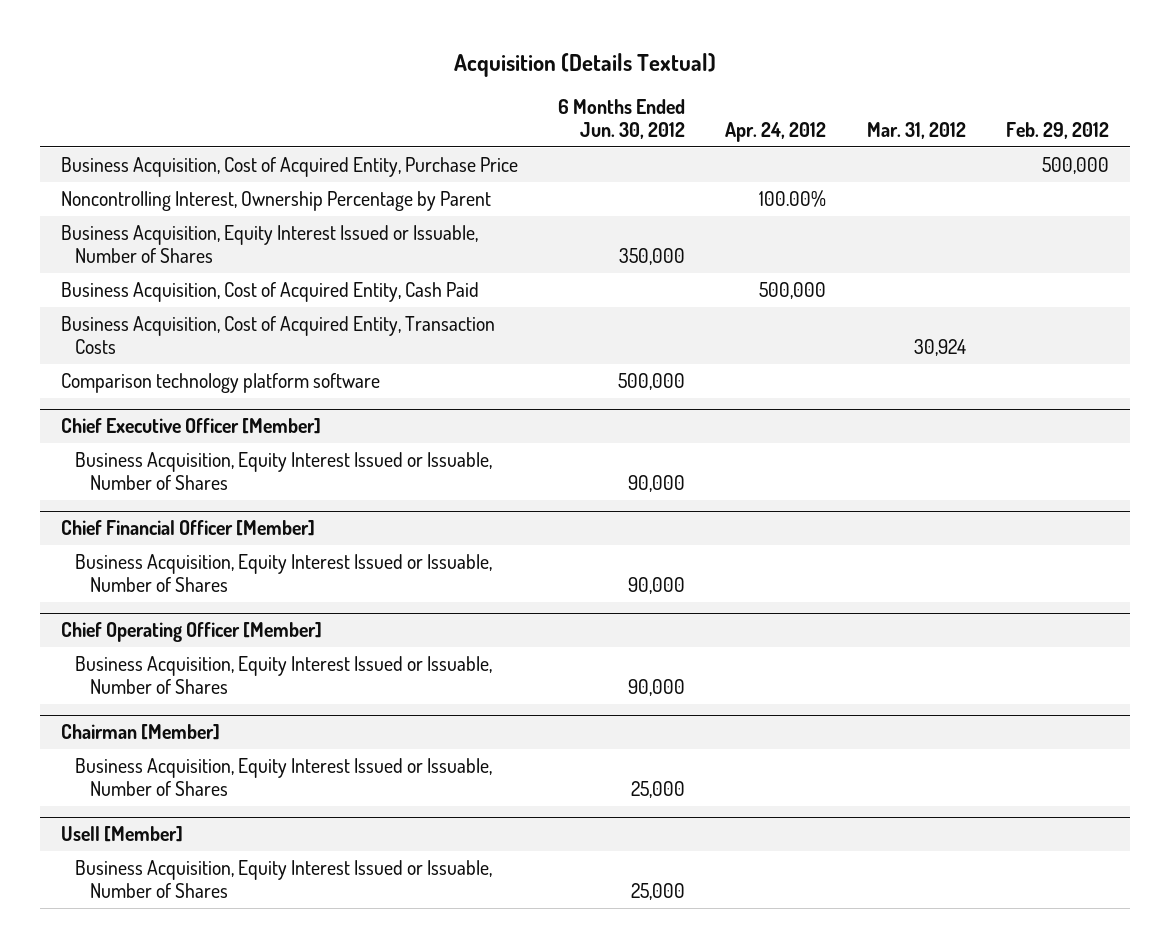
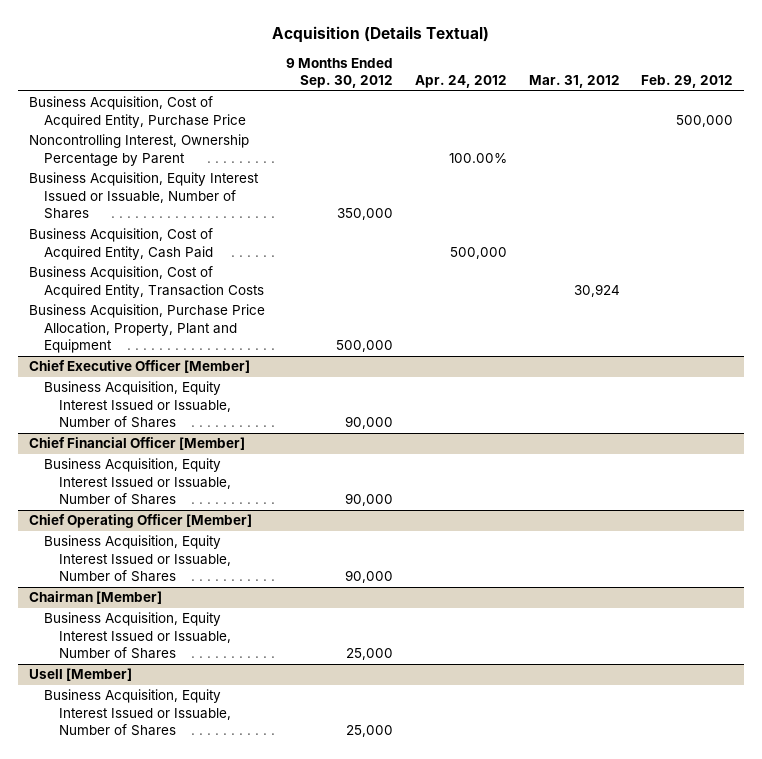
[558,99,686,139] 6 Months Ended Jun. 30, 2012 -> none
none -> [286,57,394,89] 9 Months Ended Sep. 30, 2012
[60,373,380,394] Comparison technology platform software -> [28,304,265,354] Business Acquisition, Purchase Price Allocation, Property, Plant and Equipment

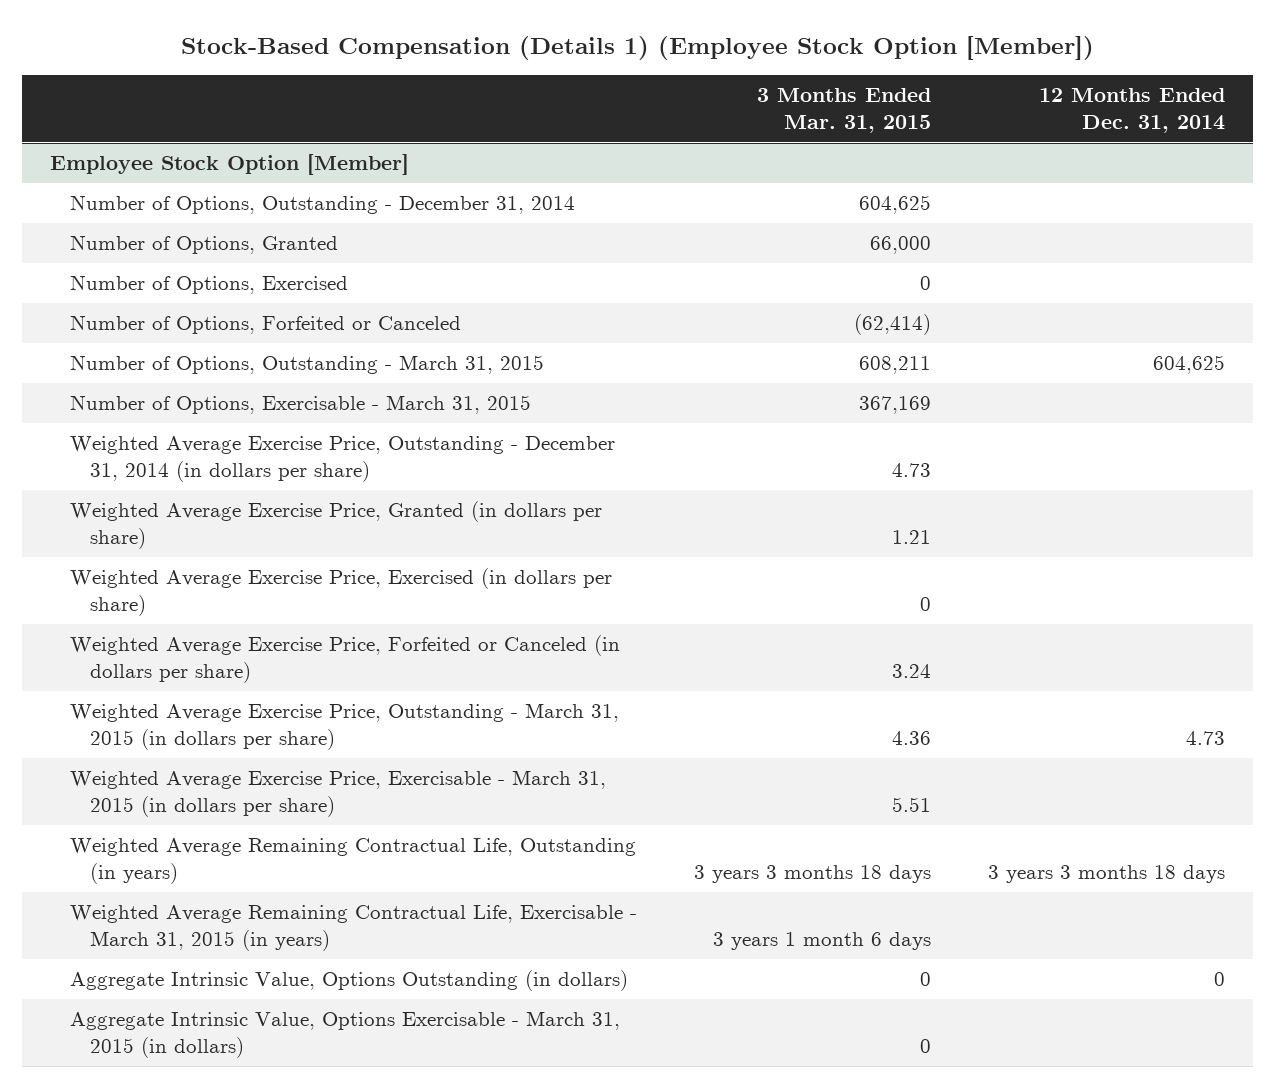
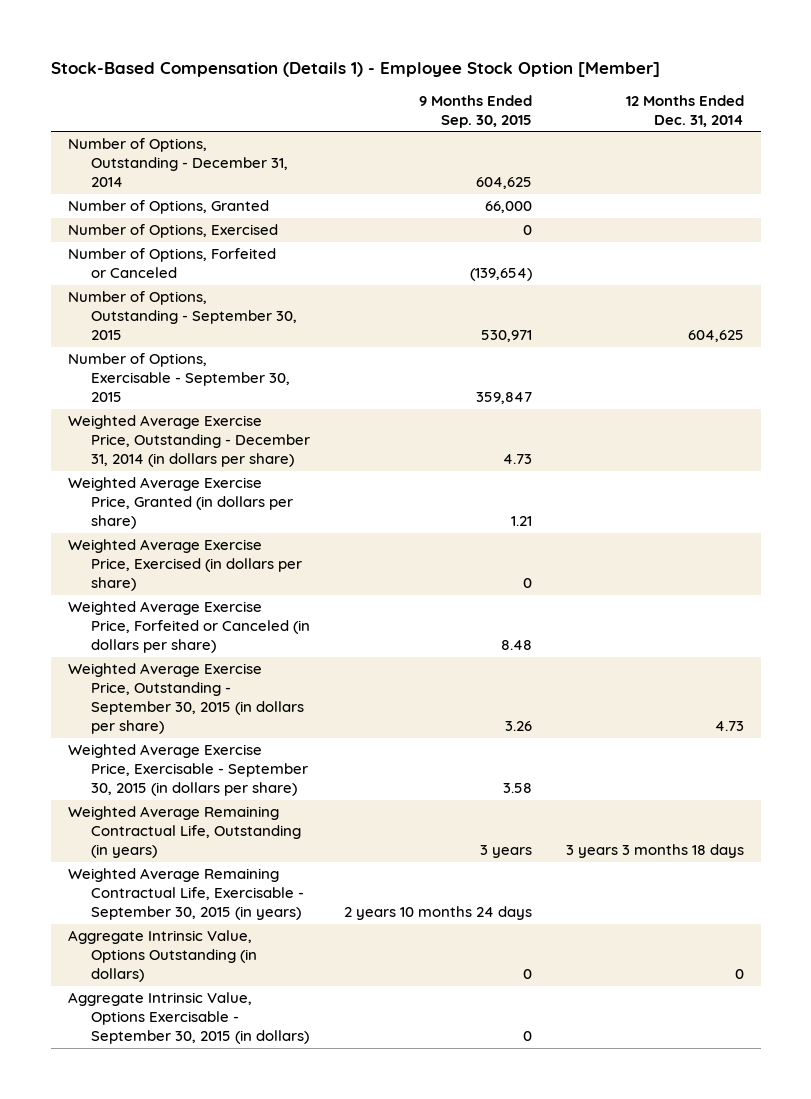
[180,36,1094,61] Stock-Based Compensation (Details 1) (Employee Stock Option [Member]) -> [50,61,660,77] Stock-Based Compensation (Details 1) - Employee Stock Option [Member]
[756,88,931,133] 3 Months Ended Mar. 31, 2015 -> none
none -> [418,94,532,128] 9 Months Ended Sep. 30, 2015
[50,154,410,176] Employee Stock Option [Member] -> none
[69,355,544,375] Number of Options, Outstanding - March 31, 2015 -> [67,291,297,341] Number of Options, Outstanding - September 30, 2015
[69,395,531,415] Number of Options, Exercisable - March 31, 2015 -> [67,353,290,403] Number of Options, Exercisable - September 30, 2015
[69,703,619,750] Weighted Average Exercise Price, Outstanding - March 31, 2015 (in dollars per share) -> [67,663,304,735] Weighted Average Exercise Price, Outstanding - September 30, 2015 (in dollars per share)
[69,770,606,817] Weighted Average Exercise Price, Exercisable - March 31, 2015 (in dollars per share) -> [67,744,308,797] Weighted Average Exercise Price, Exercisable - September 30, 2015 (in dollars per share)
[69,905,637,951] Weighted Average Remaining Contractual Life, Exercisable - March 31, 2015 (in years) -> [67,868,304,921] Weighted Average Remaining Contractual Life, Exercisable - September 30, 2015 (in years)
[69,1011,620,1058] Aggregate Intrinsic Value, Options Exercisable - March 31, 2015 (in dollars) -> [67,992,309,1045] Aggregate Intrinsic Value, Options Exercisable - September 30, 2015 (in dollars)

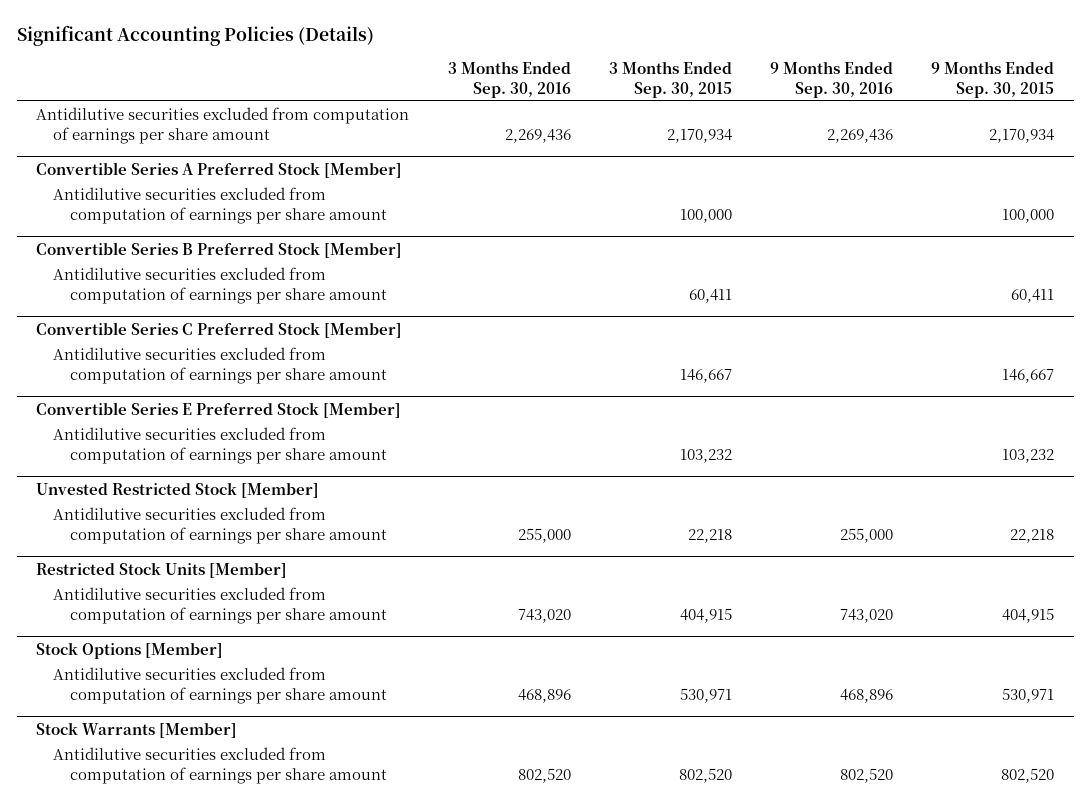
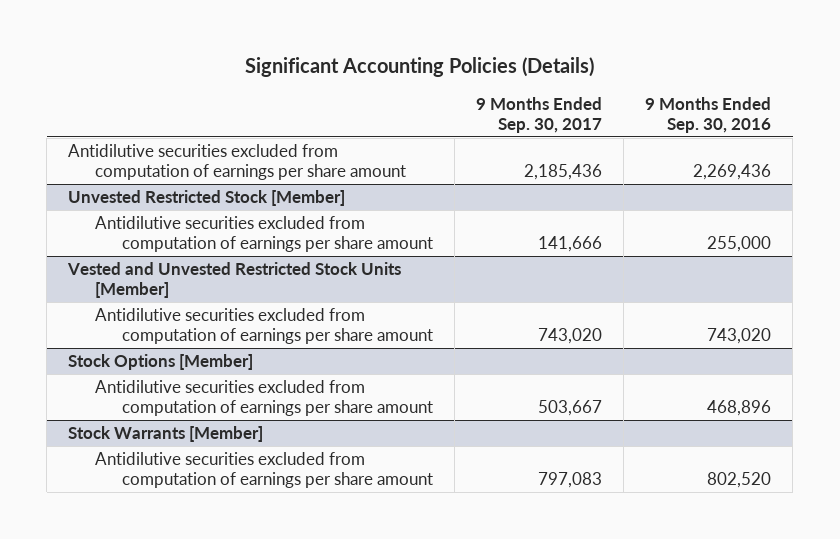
[447,61,571,98] 3 Months Ended Sep. 30, 2016 -> none
[608,61,732,98] 3 Months Ended Sep. 30, 2015 -> none
[931,61,1055,98] 9 Months Ended Sep. 30, 2015 -> none
none -> [475,96,602,133] 9 Months Ended Sep. 30, 2017
[36,161,403,178] Convertible Series A Preferred Stock [Member] -> none
[53,187,387,224] Antidilutive securities excluded from computation of earnings per share amount -> none
[36,241,403,258] Convertible Series B Preferred Stock [Member] -> none
[53,267,387,304] Antidilutive securities excluded from computation of earnings per share amount -> none
[36,321,403,338] Convertible Series C Preferred Stock [Member] -> none
[53,347,387,384] Antidilutive securities excluded from computation of earnings per share amount -> none
[36,401,402,418] Convertible Series E Preferred Stock [Member] -> none
[53,427,387,464] Antidilutive securities excluded from computation of earnings per share amount -> none
[36,561,288,578] Restricted Stock Units [Member] -> [67,262,402,299] Vested and Unvested Restricted Stock Units [Member]

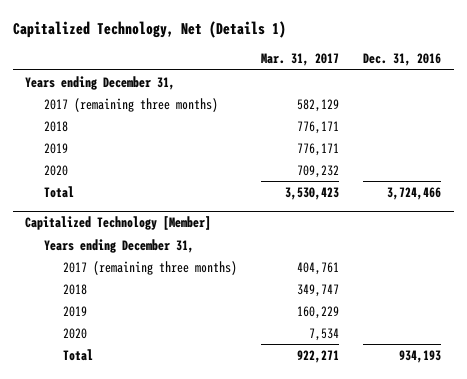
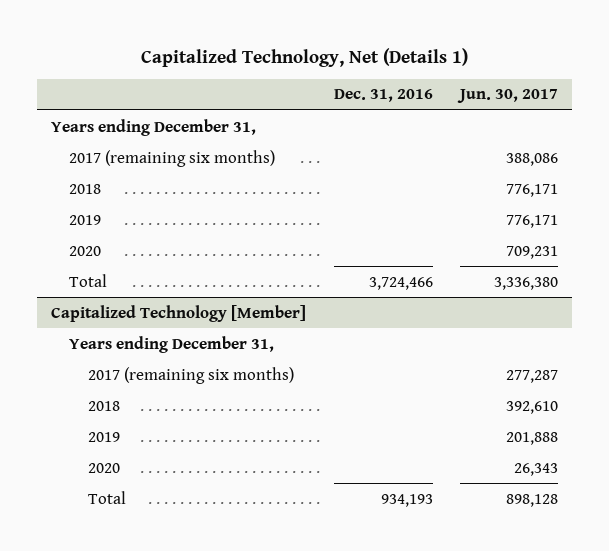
[261,53,340,67] Mar. 31, 2017 -> none
none -> [457,89,559,104] Jun. 30, 2017
[44,97,219,112] 2017 (remaining three months) -> [69,149,276,167] 2017 (remaining six months)
[62,260,237,275] 2017 (remaining three months) -> [87,366,294,384] 2017 (remaining six months)

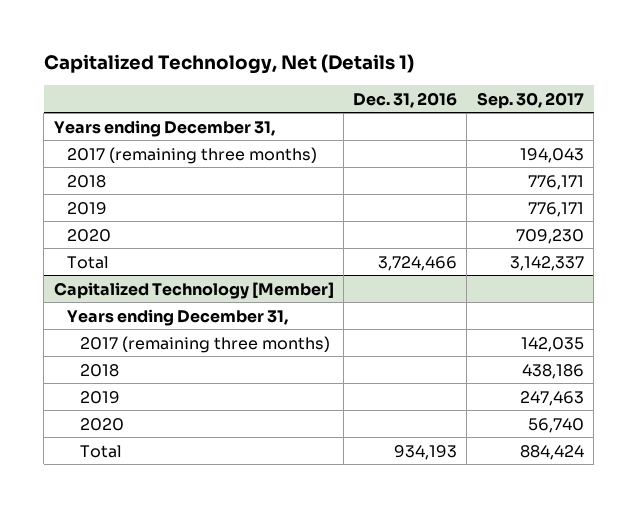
[457,89,559,104] Jun. 30, 2017 -> none
none -> [476,91,584,109] Sep. 30, 2017
[69,149,276,167] 2017 (remaining six months) -> [66,146,317,164] 2017 (remaining three months)
[87,366,294,384] 2017 (remaining six months) -> [80,335,331,353] 2017 (remaining three months)

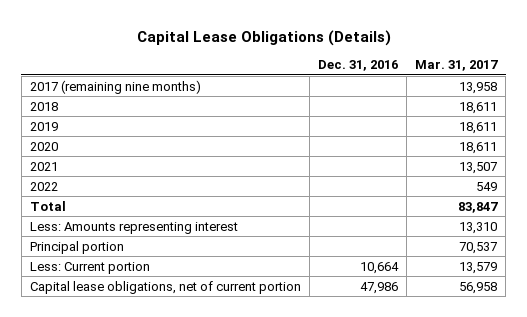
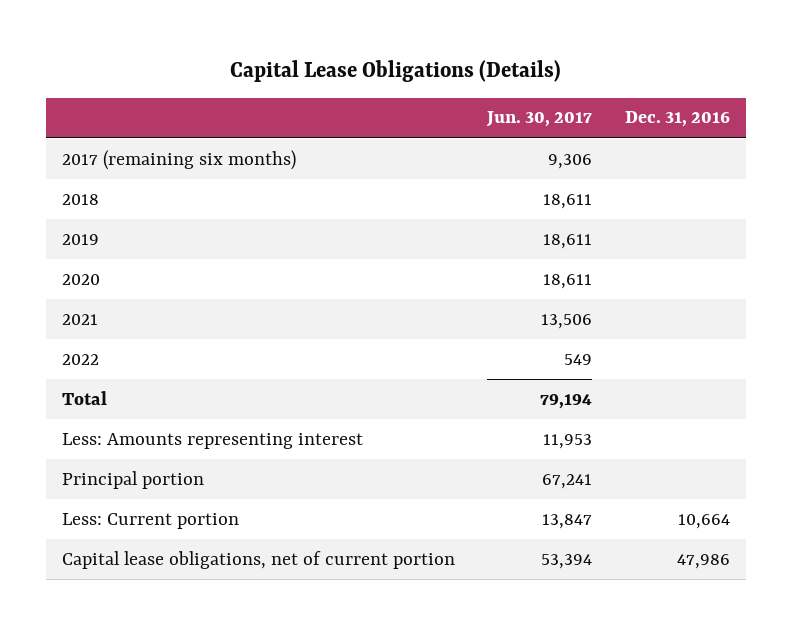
[415,60,499,72] Mar. 31, 2017 -> none
none -> [486,111,593,128] Jun. 30, 2017
[29,79,201,94] 2017 (remaining nine months) -> [62,149,297,170] 2017 (remaining six months)

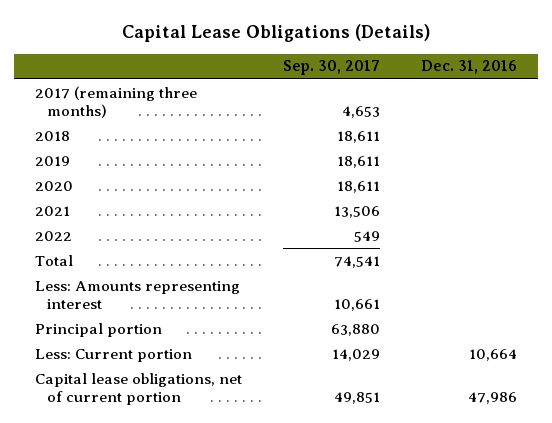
[486,111,593,128] Jun. 30, 2017 -> none
none -> [283,60,381,76] Sep. 30, 2017
[62,149,297,170] 2017 (remaining six months) -> [34,85,197,119] 2017 (remaining three months)

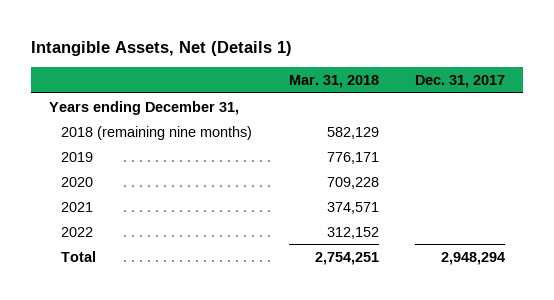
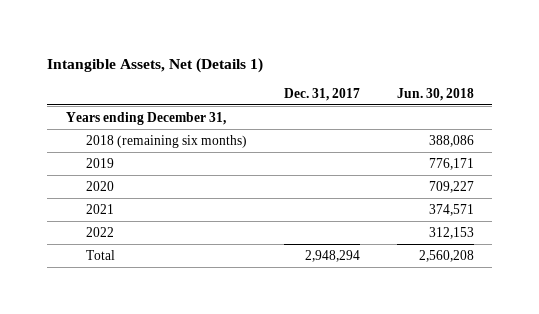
[288,75,379,89] Mar. 31, 2018 -> none
none -> [396,87,474,101] Jun. 30, 2018
[61,125,253,140] 2018 (remaining nine months) -> [86,134,248,148] 2018 (remaining six months)

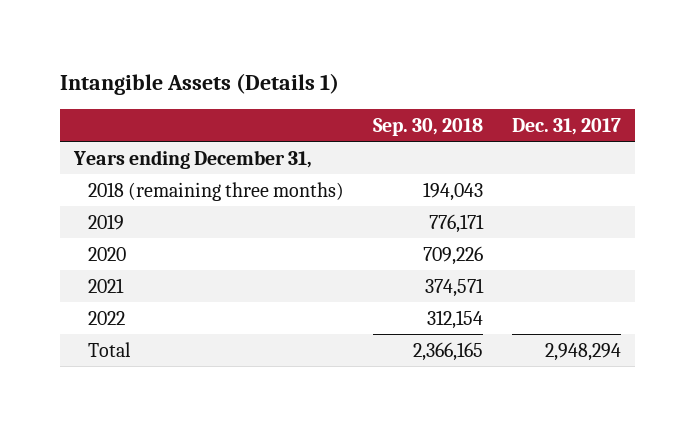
[47,57,264,73] Intangible Assets, Net (Details 1) -> [59,72,339,95] Intangible Assets (Details 1)
[396,87,474,101] Jun. 30, 2018 -> none
none -> [372,117,483,136] Sep. 30, 2018
[86,134,248,148] 2018 (remaining six months) -> [87,181,344,201] 2018 (remaining three months)

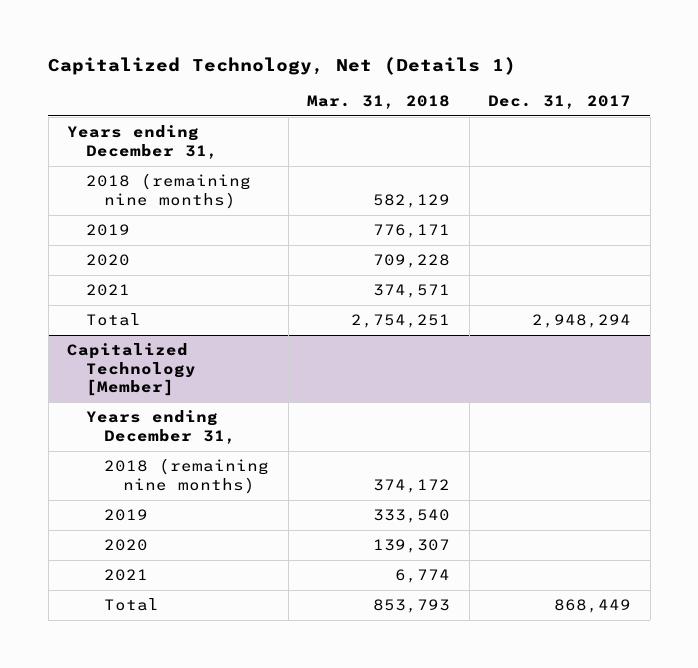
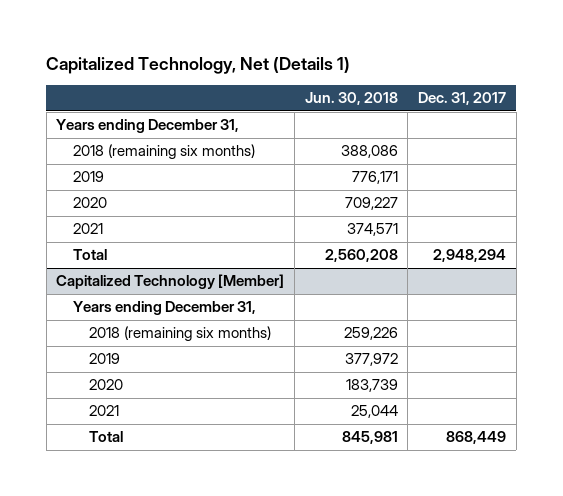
[307,95,451,110] Mar. 31, 2018 -> none
none -> [304,92,398,106] Jun. 30, 2018
[85,173,251,209] 2018 (remaining nine months) -> [72,144,255,160] 2018 (remaining six months)
[104,458,270,494] 2018 (remaining nine months) -> [88,326,271,342] 2018 (remaining six months)

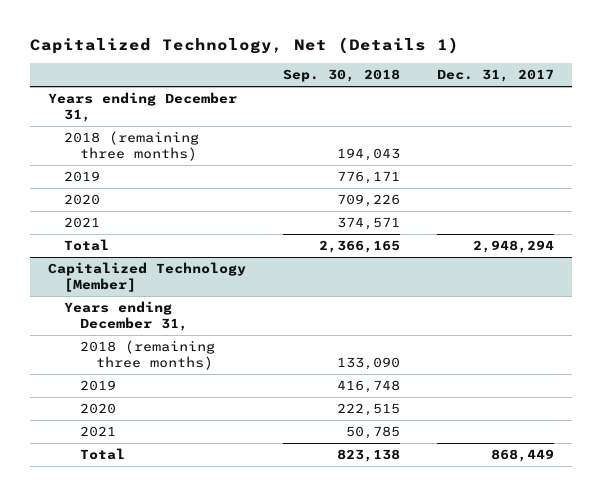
[304,92,398,106] Jun. 30, 2018 -> none
none -> [282,69,400,83] Sep. 30, 2018
[72,144,255,160] 2018 (remaining six months) -> [64,131,200,161] 2018 (remaining three months)
[88,326,271,342] 2018 (remaining six months) -> [79,340,215,370] 2018 (remaining three months)

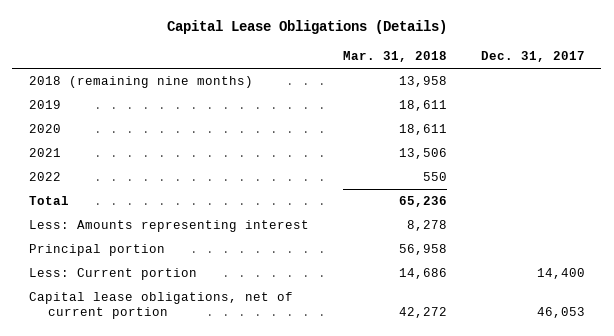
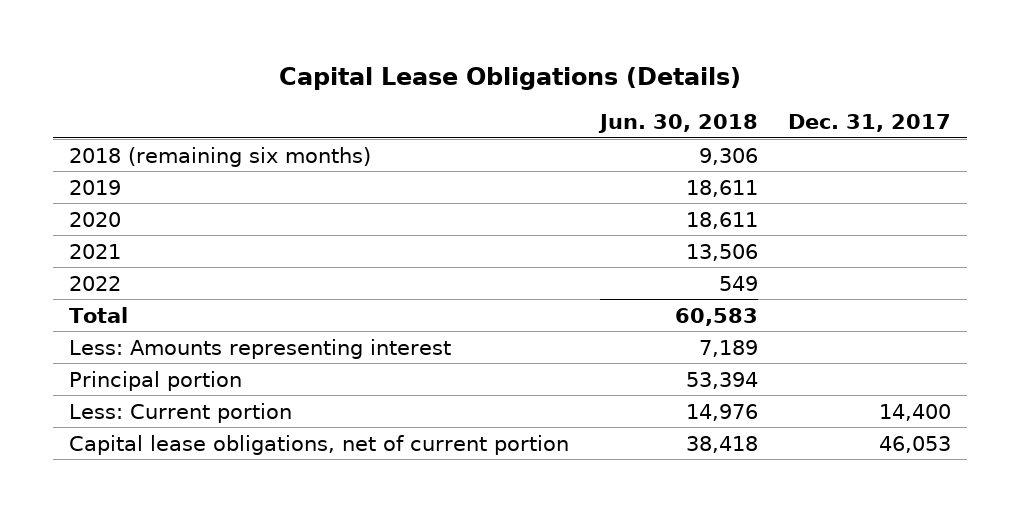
[342,51,447,63] Mar. 31, 2018 -> none
none -> [597,114,758,134] Jun. 30, 2018
[29,76,254,89] 2018 (remaining nine months) -> [68,146,371,167] 2018 (remaining six months)

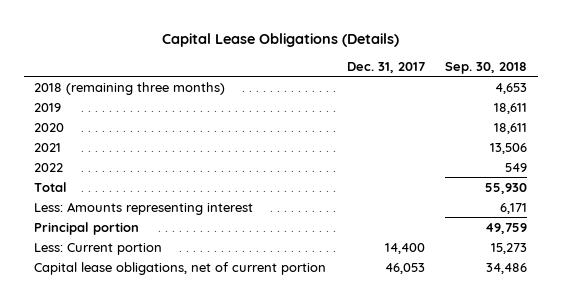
[597,114,758,134] Jun. 30, 2018 -> none
none -> [445,61,528,74] Sep. 30, 2018
[68,146,371,167] 2018 (remaining six months) -> [33,81,225,95] 2018 (remaining three months)

